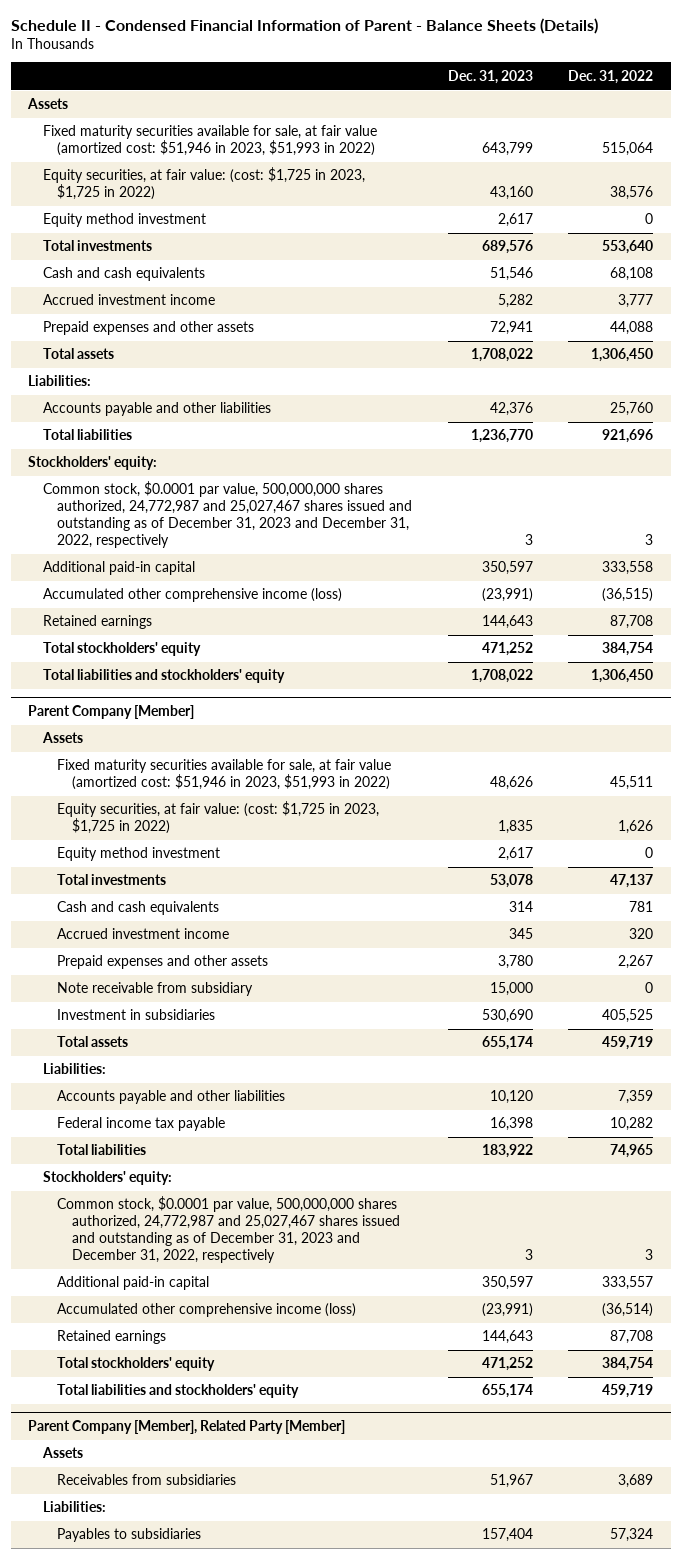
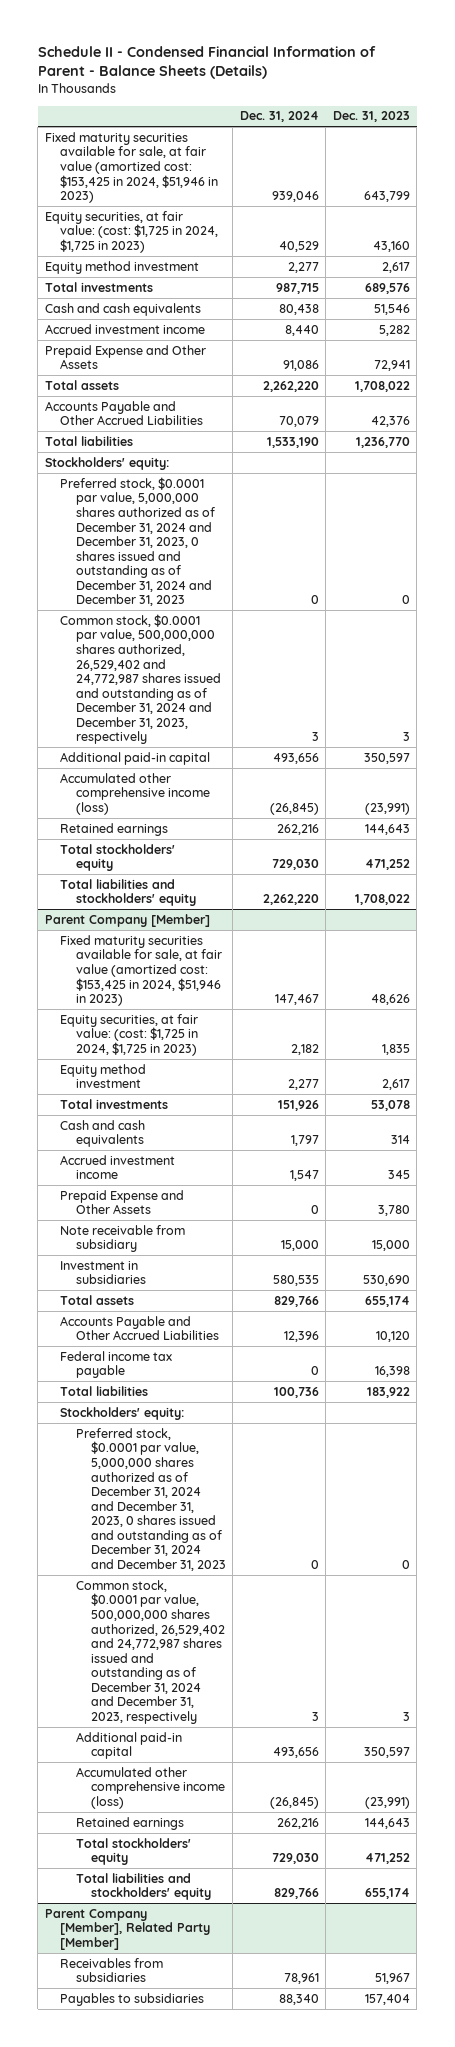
[567,69,653,84] Dec. 31, 2022 -> none
none -> [239,111,319,123] Dec. 31, 2024
[27,98,69,110] Assets -> none
[42,125,377,157] Fixed maturity securities available for sale, at fair value (amortized cost: $51,946 in 2023, $51,993 in 2022) -> [44,131,219,204] Fixed maturity securities available for sale, at fair value (amortized cost: $153,425 in 2024, $51,946 in 2023)
[42,167,365,201] Equity securities, at fair value: (cost: $1,725 in 2023, $1,725 in 2022) -> [44,210,219,253] Equity securities, at fair value: (cost: $1,725 in 2024, $1,725 in 2023)
[42,321,254,336] Prepaid expenses and other assets -> [44,344,206,370] Prepaid Expense and Other Assets
[28,375,92,387] Liabilities: -> none
[42,402,271,417] Accounts payable and other liabilities -> [44,400,204,426] Accounts Payable and Other Accrued Liabilities
none -> [60,476,215,607] Preferred stock, $0.0001 par value, 5,000,000 shares authorized as of December 31, 2024 and December 31, 2023, 0 shares issued and outstanding as of December 31, 2024 and December 31, 2023
[42,481,413,549] Common stock, $0.0001 par value, 500,000,000 shares authorized, 24,772,987 and 25,027,467 shares issued and outstanding as of December 31, 2023 and December 31, 2022, respectively -> [60,613,221,745] Common stock, $0.0001 par value, 500,000,000 shares authorized, 26,529,402 and 24,772,987 shares issued and outstanding as of December 31, 2024 and December 31, 2023, respectively
[41,732,83,744] Assets -> none
[57,759,392,791] Fixed maturity securities available for sale, at fair value (amortized cost: $51,946 in 2023, $51,993 in 2022) -> [60,934,222,1007] Fixed maturity securities available for sale, at fair value (amortized cost: $153,425 in 2024, $51,946 in 2023)
[57,801,380,835] Equity securities, at fair value: (cost: $1,725 in 2023, $1,725 in 2022) -> [60,1013,199,1056] Equity securities, at fair value: (cost: $1,725 in 2024, $1,725 in 2023)
[57,955,269,970] Prepaid expenses and other assets -> [60,1189,185,1215] Prepaid Expense and Other Assets
[42,1063,106,1075] Liabilities: -> none
[57,1090,286,1105] Accounts payable and other liabilities -> [60,1315,219,1341] Accounts Payable and Other Accrued Liabilities
none -> [75,1427,226,1572] Preferred stock, $0.0001 par value, 5,000,000 shares authorized as of December 31, 2024 and December 31, 2023, 0 shares issued and outstanding as of December 31, 2024 and December 31, 2023
[57,1196,400,1264] Common stock, $0.0001 par value, 500,000,000 shares authorized, 24,772,987 and 25,027,467 shares issued and outstanding as of December 31, 2023 and December 31, 2022, respectively -> [75,1579,225,1725] Common stock, $0.0001 par value, 500,000,000 shares authorized, 26,529,402 and 24,772,987 shares issued and outstanding as of December 31, 2024 and December 31, 2023, respectively
[41,1447,83,1459] Assets -> none
[42,1501,106,1513] Liabilities: -> none

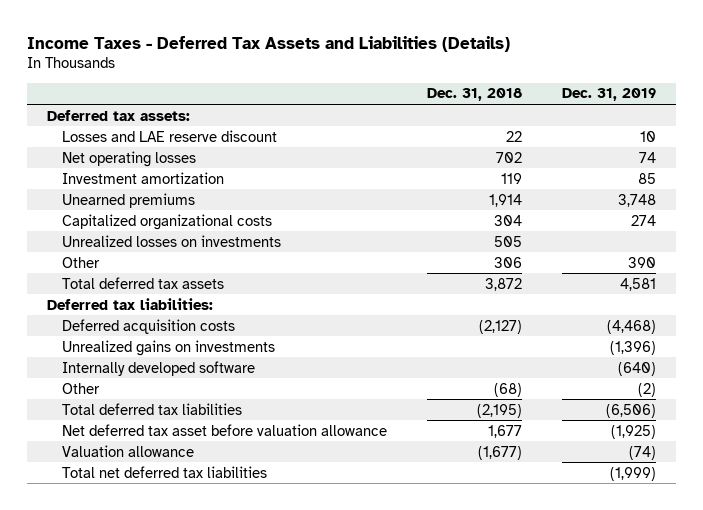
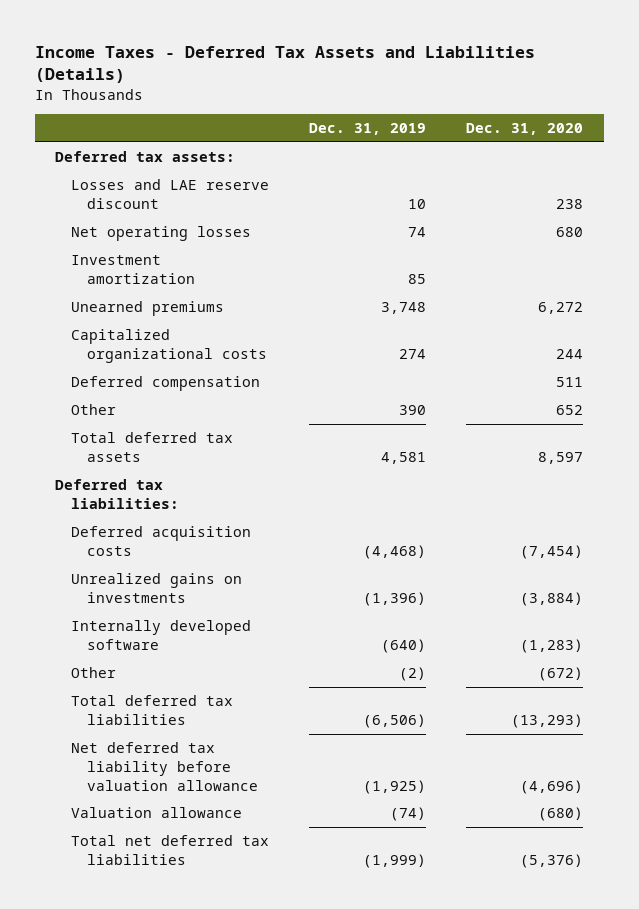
[426,88,522,102] Dec. 31, 2018 -> none
none -> [466,123,584,136] Dec. 31, 2020
[61,234,281,247] Unrealized losses on investments -> [71,376,261,392] Deferred compensation
[61,423,387,436] Net deferred tax asset before valuation allowance -> [71,742,259,791] Net deferred tax liability before valuation allowance

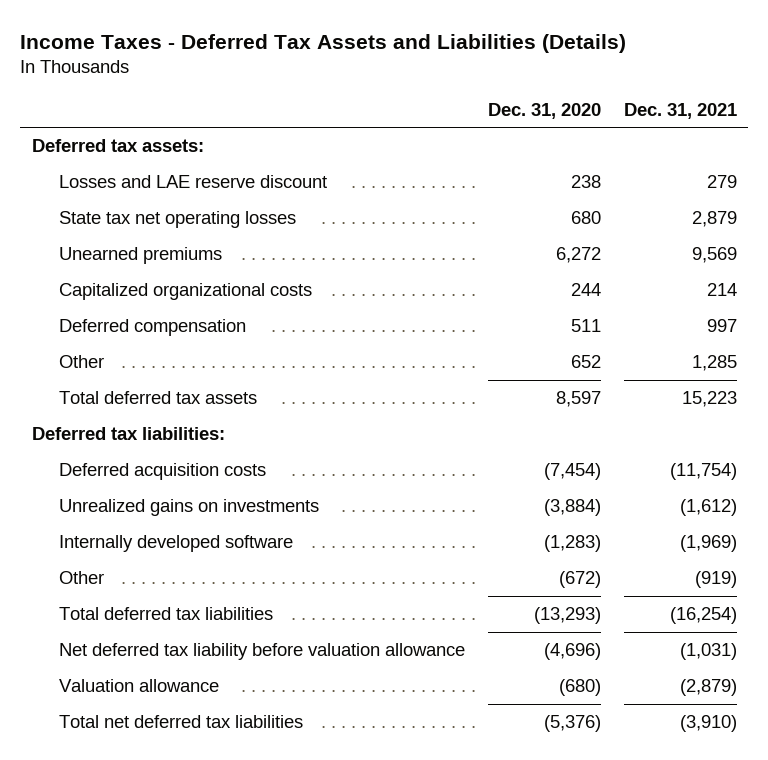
[309,123,427,136] Dec. 31, 2019 -> none
none -> [623,102,737,119] Dec. 31, 2021
[71,255,196,284] Investment amortization -> none
[71,226,252,242] Net operating losses -> [58,211,296,229] State tax net operating losses

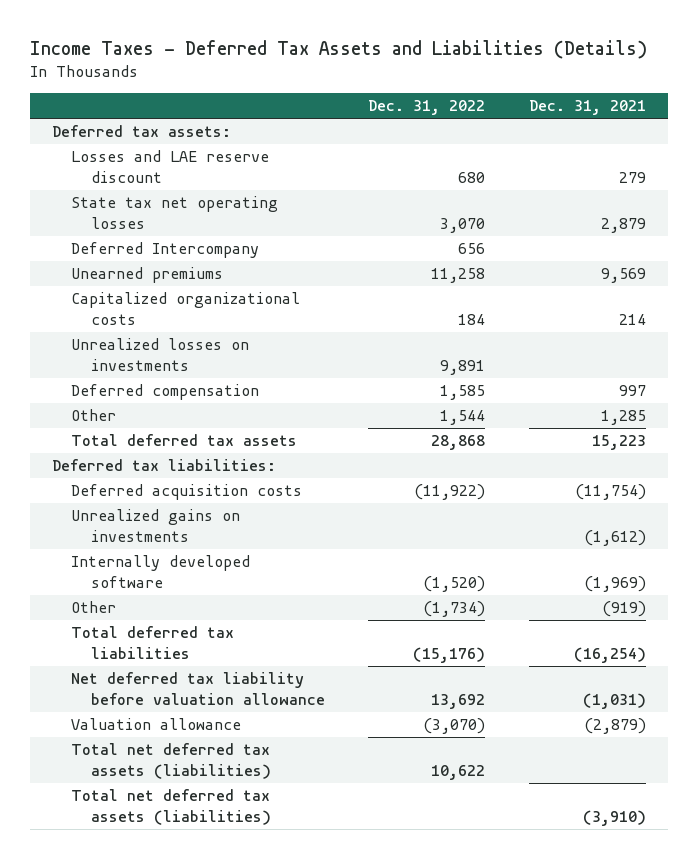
[487,102,601,119] Dec. 31, 2020 -> none
none -> [368,100,486,116] Dec. 31, 2022
none -> [71,242,260,259] Deferred Intercompany
none -> [71,338,250,371] Unrealized losses on investments
none -> [71,743,271,779] Total net deferred tax assets (liabilities)
[58,715,303,729] Total net deferred tax liabilities -> [71,789,271,825] Total net deferred tax assets (liabilities)

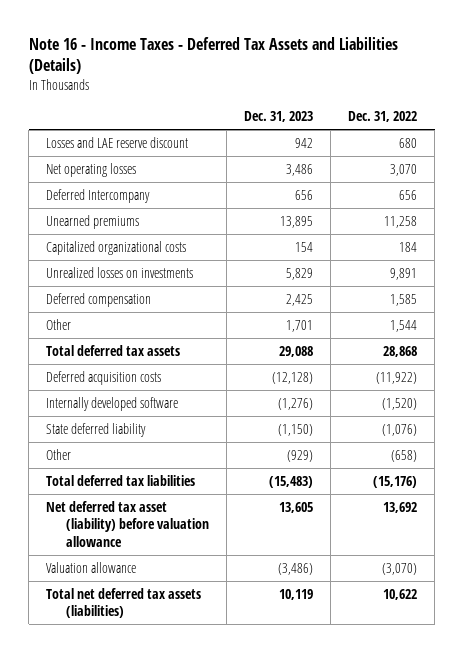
[29,39,647,59] Income Taxes - Deferred Tax Assets and Liabilities (Details) -> [28,37,398,75] Note 16 - Income Taxes - Deferred Tax Assets and Liabilities (Details)
[529,100,647,116] Dec. 31, 2021 -> none
none -> [244,111,314,123] Dec. 31, 2023
[51,125,231,138] Deferred tax assets: -> none
[71,196,279,229] State tax net operating losses -> [46,162,137,177] Net operating losses
[51,459,276,472] Deferred tax liabilities: -> none
[71,509,241,542] Unrealized gains on investments -> none
none -> [46,422,147,437] State deferred liability
[423,601,486,618] (1,734) -> [391,449,418,462] (658)
[71,672,325,705] Net deferred tax liability before valuation allowance -> [46,500,210,547] Net deferred tax asset (liability) before valuation allowance
[71,789,271,825] Total net deferred tax assets (liabilities) -> none

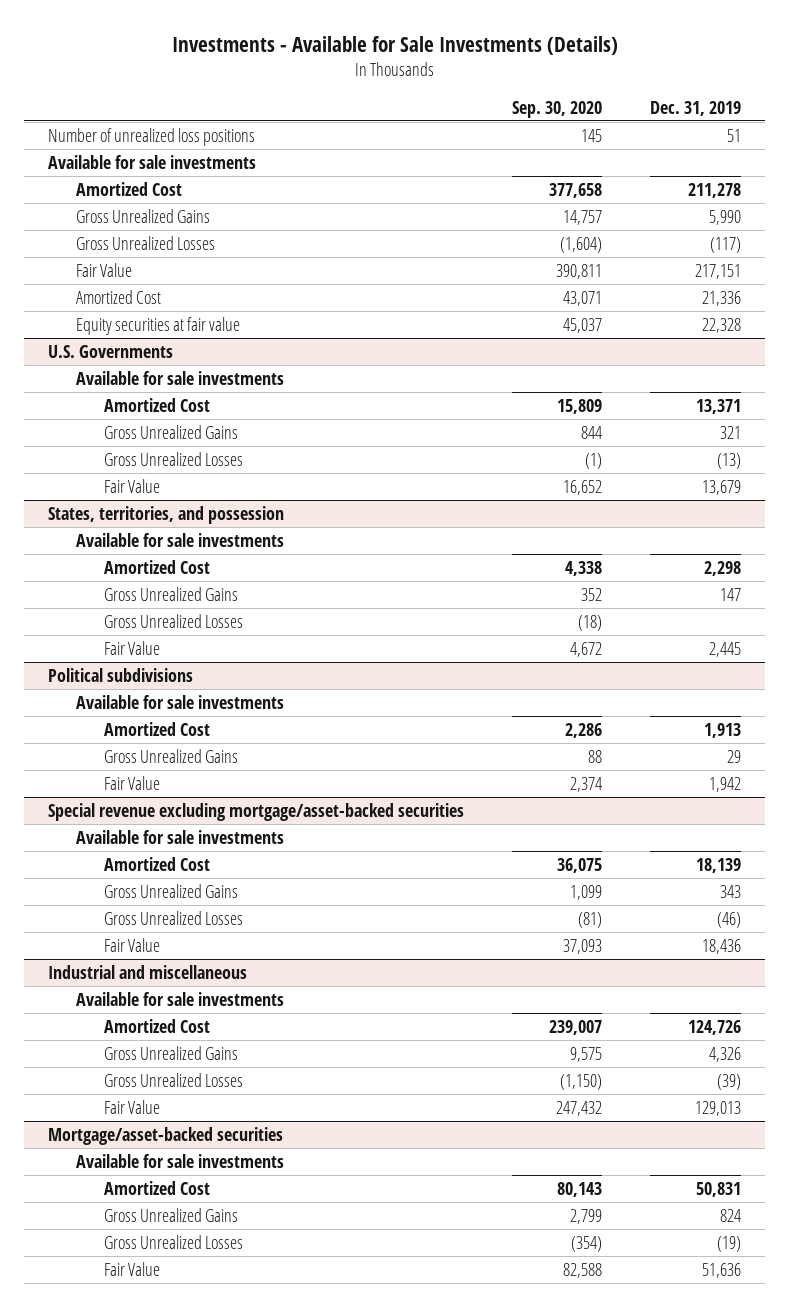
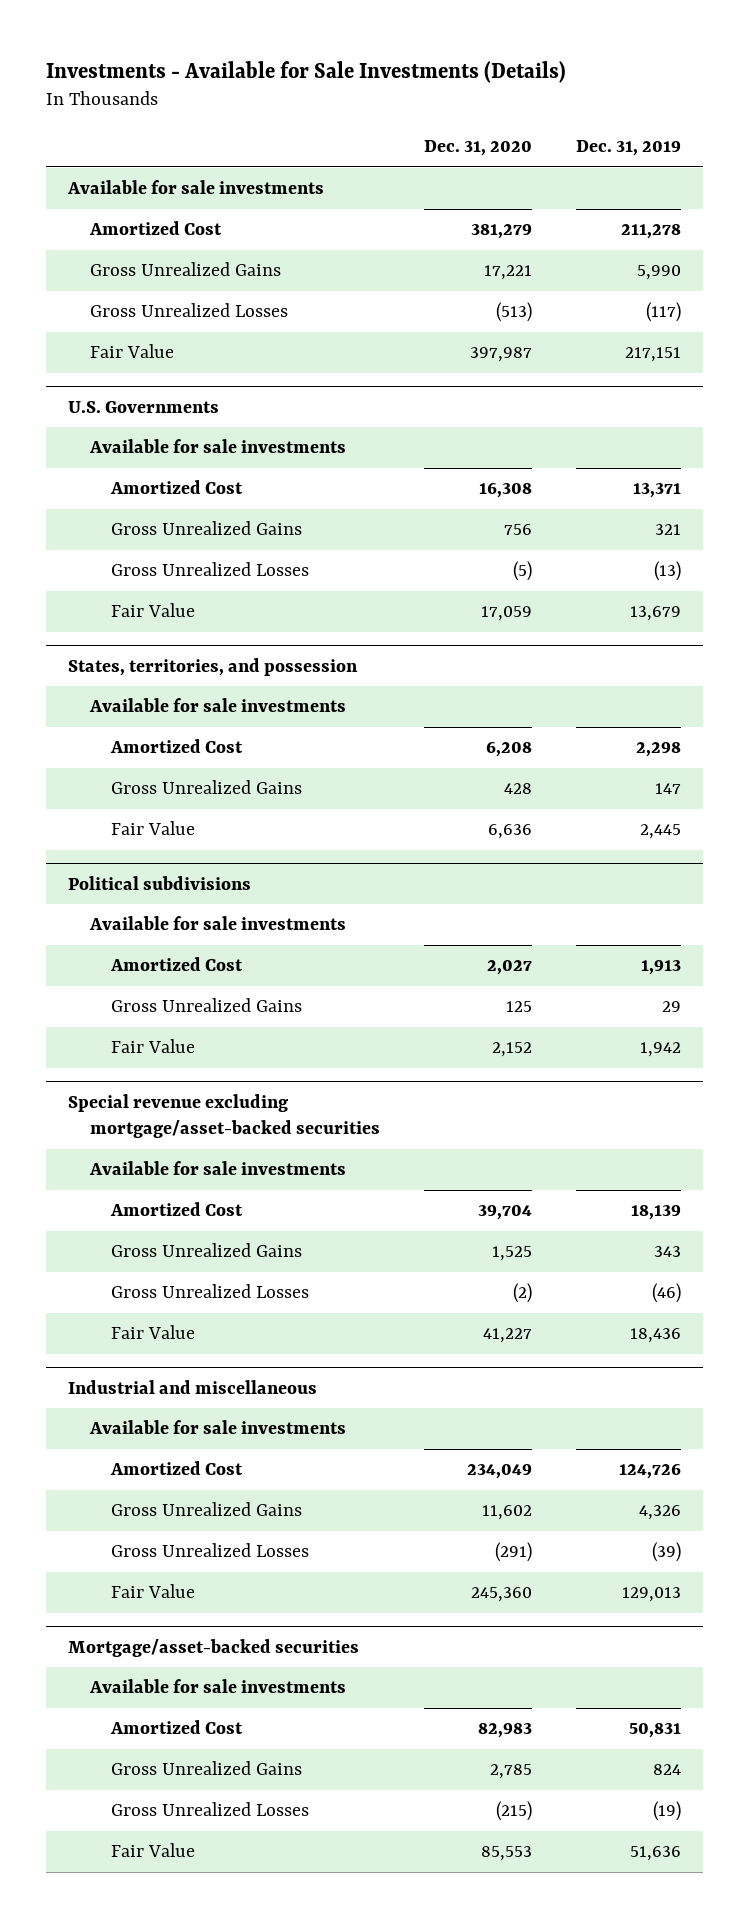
[512,100,603,118] Sep. 30, 2020 -> none
none -> [423,140,532,157] Dec. 31, 2020
[48,127,256,146] Number of unrealized loss positions -> none
[76,289,162,304] Amortized Cost -> none
[76,316,241,335] Equity securities at fair value -> none
[104,613,244,628] Gross Unrealized Losses -> none

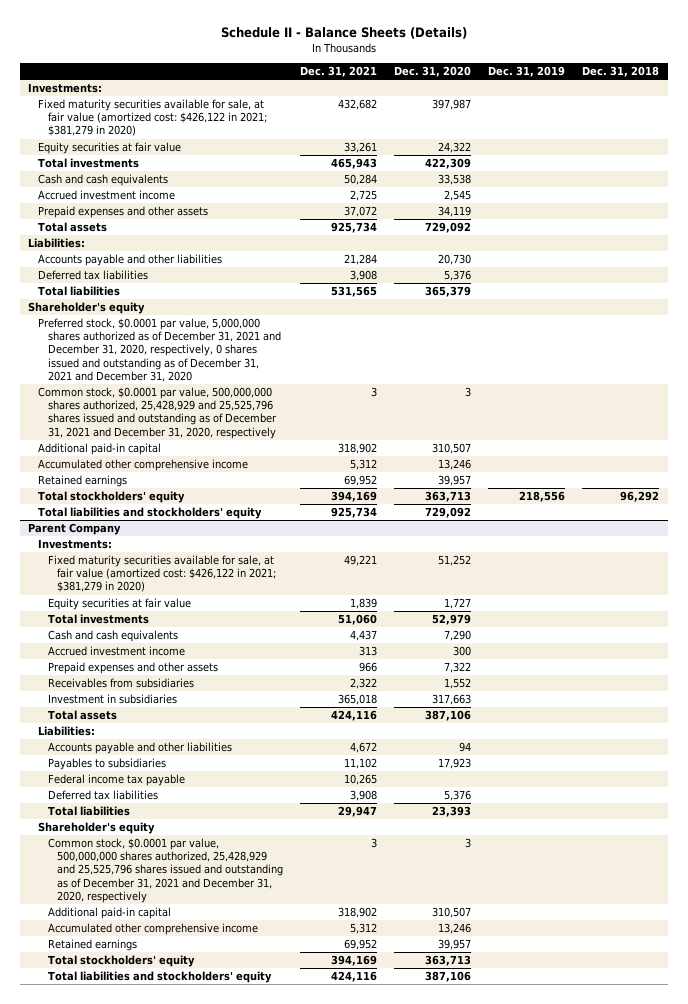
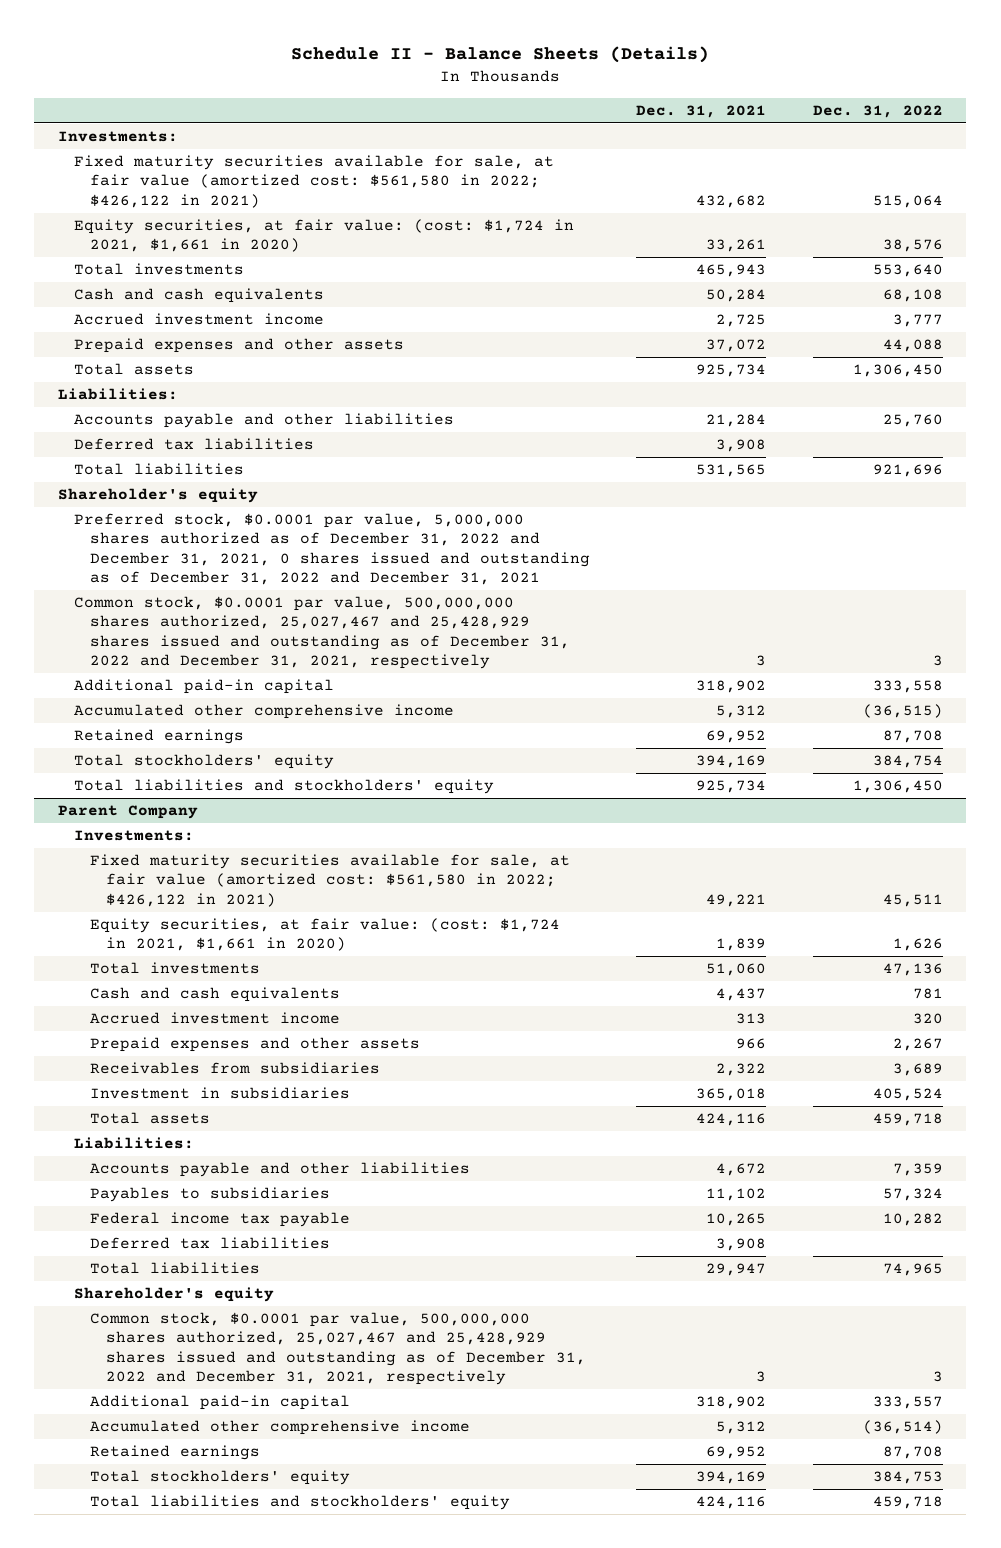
[394,66,472,78] Dec. 31, 2020 -> none
[488,66,566,78] Dec. 31, 2019 -> none
[582,66,660,78] Dec. 31, 2018 -> none
none -> [813,104,944,118] Dec. 31, 2022
[37,99,267,137] Fixed maturity securities available for sale, at fair value (amortized cost: $426,122 in 2021; $381,279 in 2020) -> [73,155,554,208] Fixed maturity securities available for sale, at fair value (amortized cost: $561,580 in 2022; $426,122 in 2021)
[37,142,181,155] Equity securities at fair value -> [73,219,574,253] Equity securities, at fair value: (cost: $1,724 in 2021, $1,661 in 2020)
[37,318,281,382] Preferred stock, $0.0001 par value, 5,000,000 shares authorized as of December 31, 2021 and December 31, 2020, respectively, 0 shares issued and outstanding as of December 31, 2021 and December 31, 2020 -> [73,513,590,585] Preferred stock, $0.0001 par value, 5,000,000 shares authorized as of December 31, 2022 and December 31, 2021, 0 shares issued and outstanding as of December 31, 2022 and December 31, 2021
[37,387,277,439] Common stock, $0.0001 par value, 500,000,000 shares authorized, 25,428,929 and 25,525,796 shares issued and outstanding as of December 31, 2021 and December 31, 2020, respectively -> [73,596,570,669] Common stock, $0.0001 par value, 500,000,000 shares authorized, 25,027,467 and 25,428,929 shares issued and outstanding as of December 31, 2022 and December 31, 2021, respectively
[47,555,277,593] Fixed maturity securities available for sale, at fair value (amortized cost: $426,122 in 2021; $381,279 in 2020) -> [89,854,570,907] Fixed maturity securities available for sale, at fair value (amortized cost: $561,580 in 2022; $426,122 in 2021)
[47,598,191,611] Equity securities at fair value -> [89,918,560,952] Equity securities, at fair value: (cost: $1,724 in 2021, $1,661 in 2020)
[47,838,284,903] Common stock, $0.0001 par value, 500,000,000 shares authorized, 25,428,929 and 25,525,796 shares issued and outstanding as of December 31, 2021 and December 31, 2020, respectively -> [89,1312,587,1385] Common stock, $0.0001 par value, 500,000,000 shares authorized, 25,027,467 and 25,428,929 shares issued and outstanding as of December 31, 2022 and December 31, 2021, respectively

